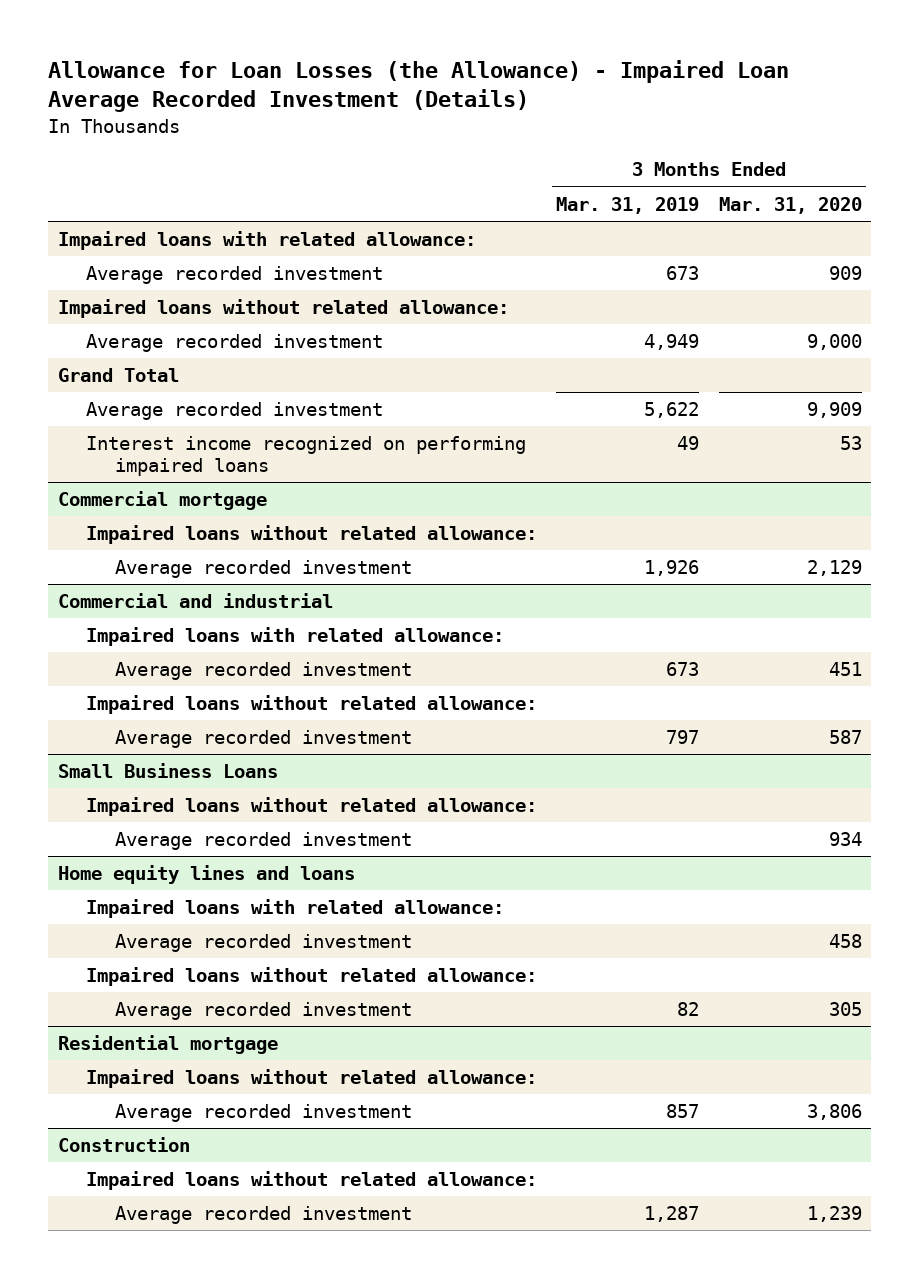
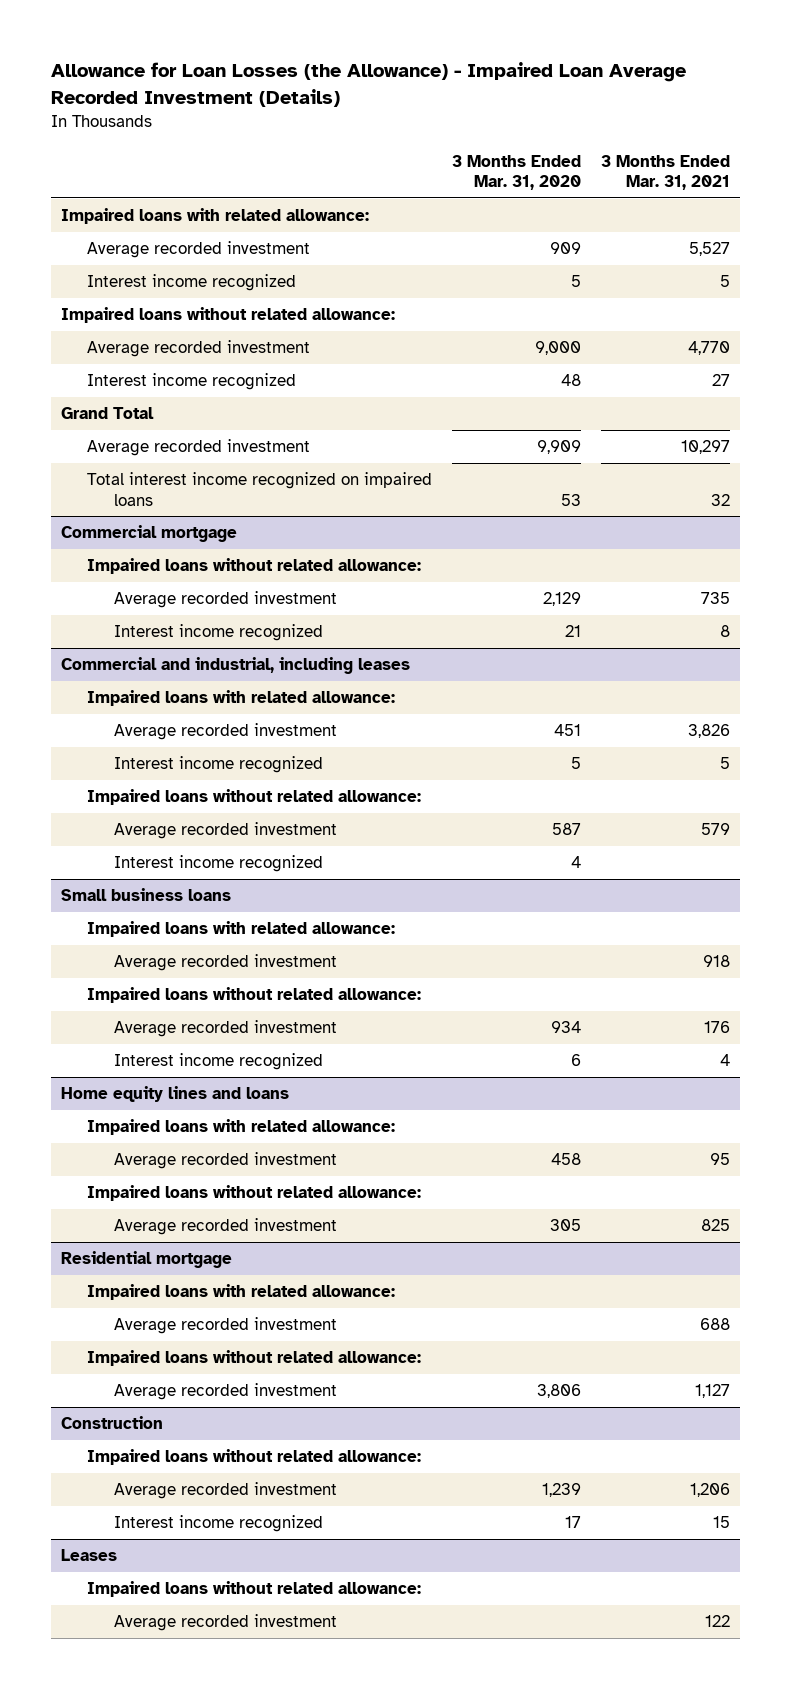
[556,196,700,214] Mar. 31, 2019 -> none
none -> [600,154,730,191] 3 Months Ended Mar. 31, 2021
none -> [87,274,297,292] Interest income recognized
none -> [87,373,297,391] Interest income recognized
[86,436,527,477] Interest income recognized on performing impaired loans -> [87,472,433,506] Total interest income recognized on impaired loans
none -> [114,624,324,642] Interest income recognized
[57,593,333,609] Commercial and industrial -> [60,657,410,675] Commercial and industrial, including leases
none -> [114,756,324,774] Interest income recognized
none -> [114,855,324,873] Interest income recognized
[57,763,278,779] Small Business Loans -> [60,888,231,902] Small business loans
none -> [87,921,396,938] Impaired loans with related allowance:
none -> [114,954,338,972] Average recorded investment
none -> [114,1053,324,1071] Interest income recognized
none -> [87,1284,396,1301] Impaired loans with related allowance:
none -> [114,1317,338,1335] Average recorded investment
none -> [114,1515,324,1533] Interest income recognized
none -> [60,1549,117,1562] Leases
none -> [87,1581,422,1598] Impaired loans without related allowance:
none -> [114,1614,338,1632] Average recorded investment

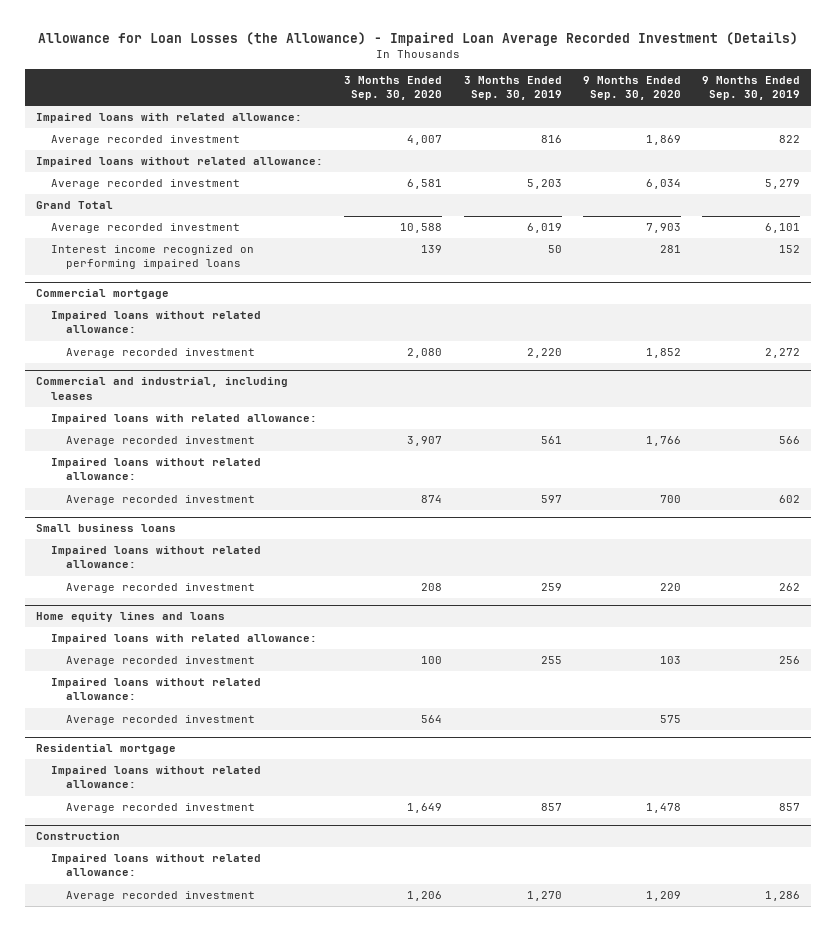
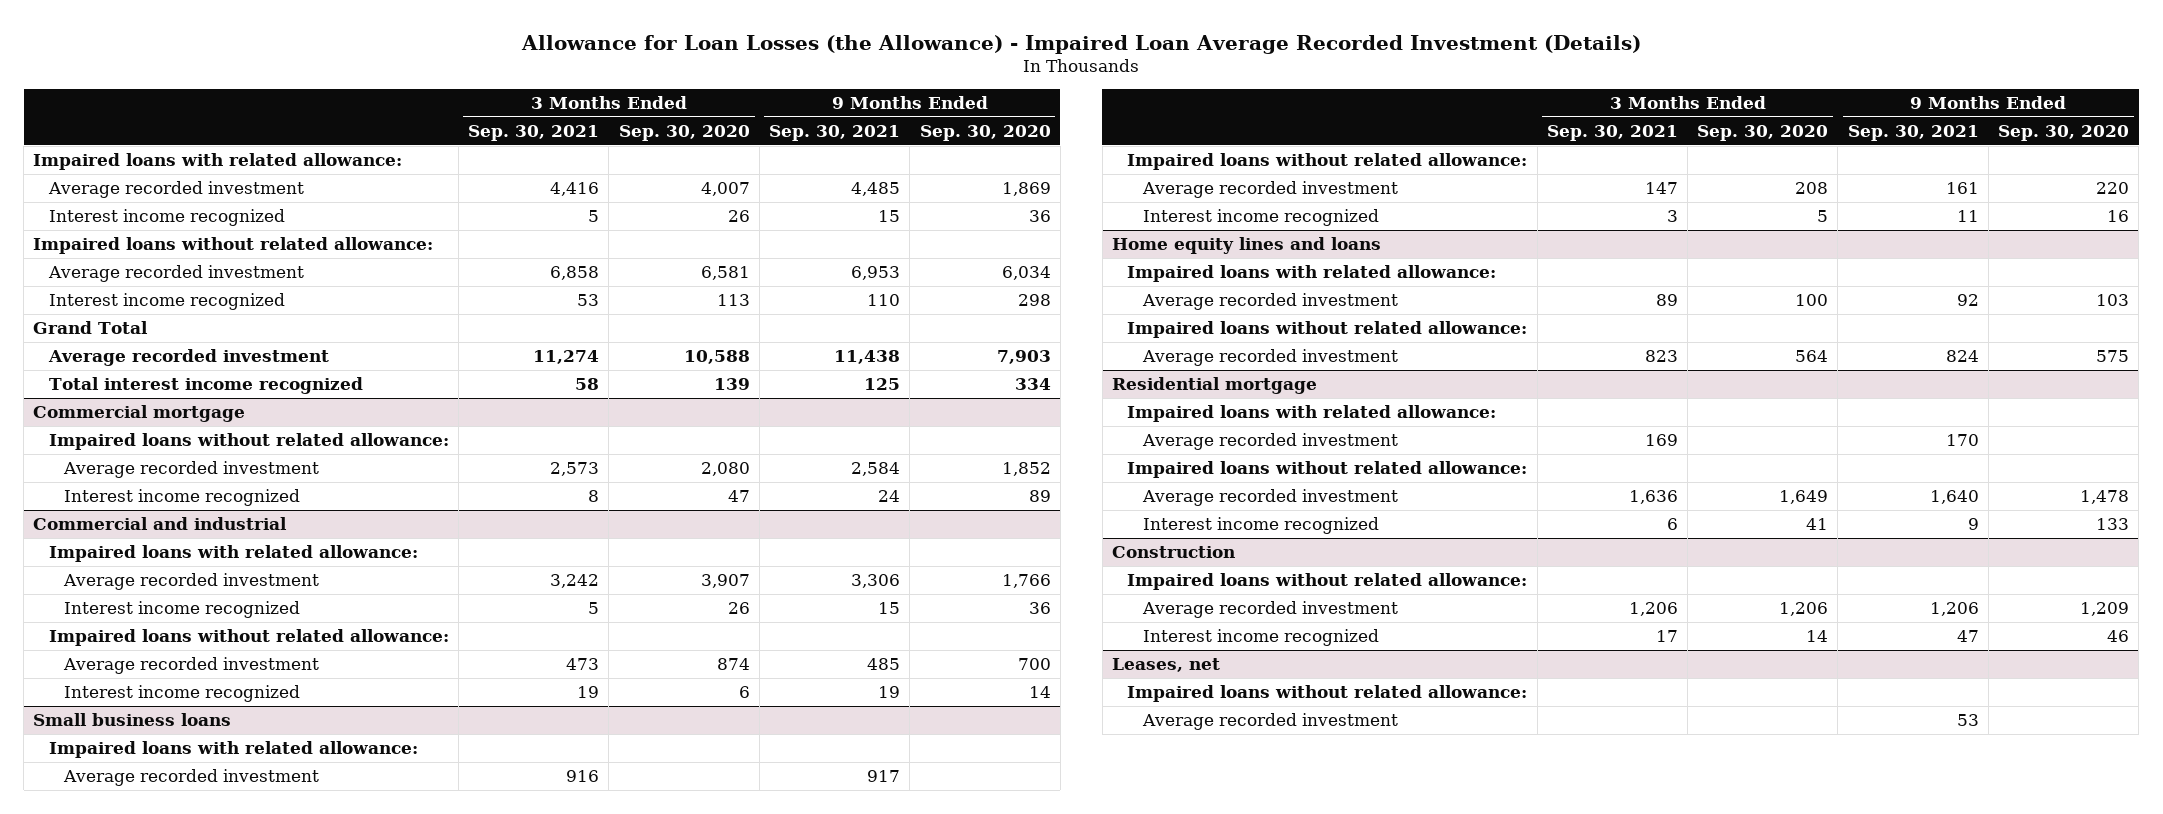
[463,76,562,101] 3 Months Ended Sep. 30, 2019 -> none
[702,76,801,101] 9 Months Ended Sep. 30, 2019 -> none
none -> [468,124,600,141] Sep. 30, 2021
none -> [769,124,901,141] Sep. 30, 2021
none -> [48,209,285,227] Interest income recognized
none -> [48,293,285,311] Interest income recognized
[50,245,254,270] Interest income recognized on performing impaired loans -> [48,377,363,395] Total interest income recognized
[660,245,682,254] 281 -> [1014,378,1051,391] 334
none -> [64,489,301,507] Interest income recognized
[36,377,289,400] Commercial and industrial, including leases -> [33,517,288,531] Commercial and industrial
none -> [64,601,301,619] Interest income recognized
none -> [64,685,301,703] Interest income recognized
none -> [48,741,418,759] Impaired loans with related allowance:
none -> [63,769,320,787] Average recorded investment
none -> [1142,209,1379,227] Interest income recognized
none -> [1127,405,1497,423] Impaired loans with related allowance:
none -> [1141,433,1398,451] Average recorded investment
none -> [1142,517,1379,535] Interest income recognized
none -> [1142,629,1379,647] Interest income recognized
none -> [1111,658,1220,673] Leases, net
none -> [1127,685,1528,703] Impaired loans without related allowance:
none -> [1141,713,1398,731] Average recorded investment

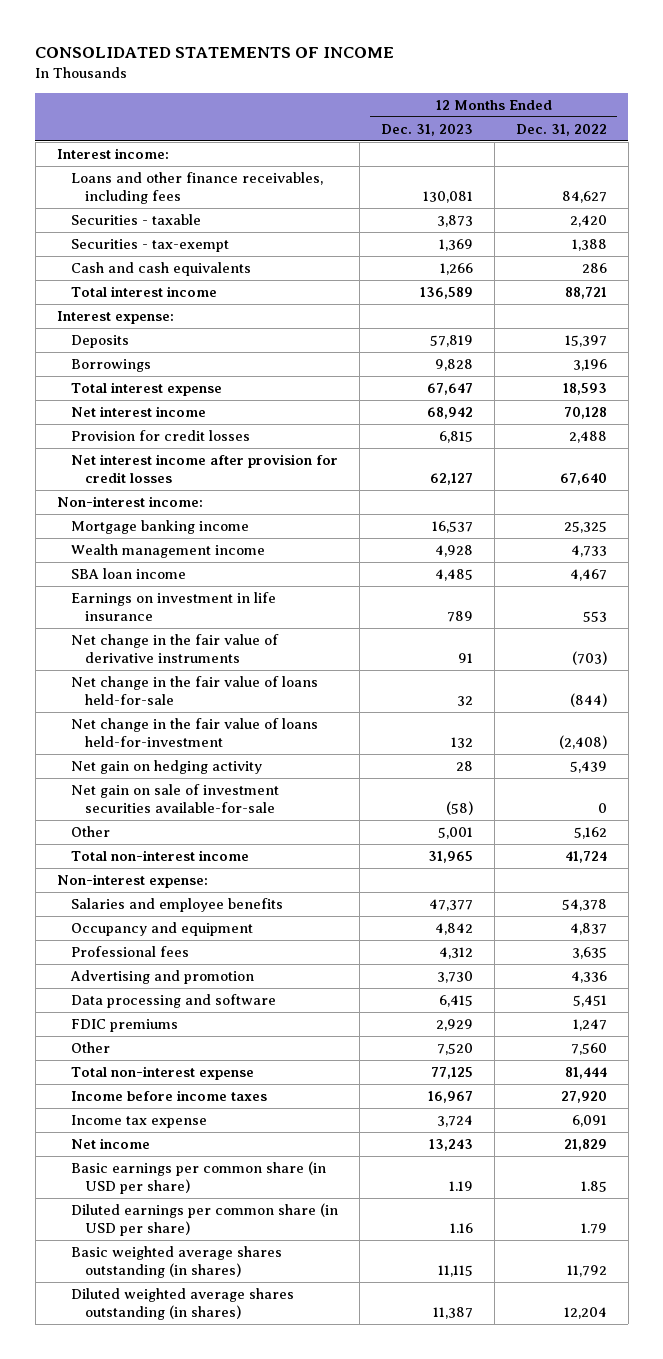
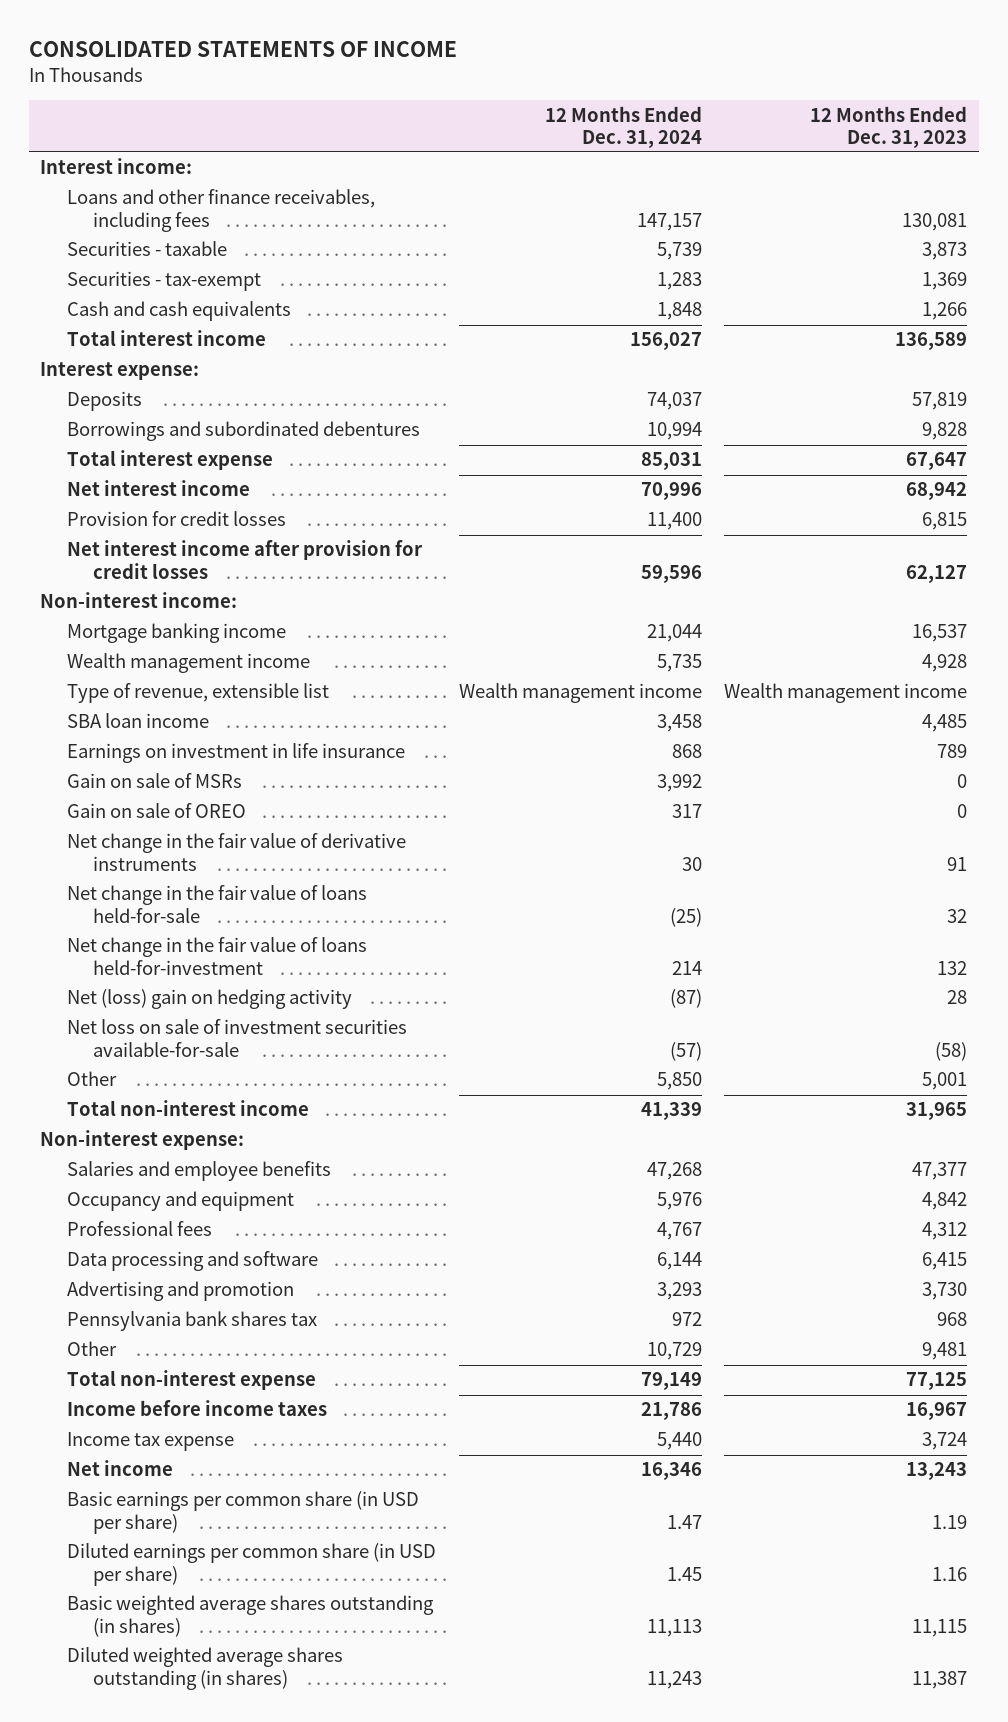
[515,124,607,137] Dec. 31, 2022 -> none
none -> [544,105,702,148] 12 Months Ended Dec. 31, 2024
[70,359,151,373] Borrowings -> [66,421,420,442] Borrowings and subordinated debentures
none -> [66,683,329,704] Type of revenue, extensible list
none -> [66,773,242,789] Gain on sale of MSRs
none -> [66,803,246,819] Gain on sale of OREO
[70,760,262,775] Net gain on hedging activity -> [66,989,352,1010] Net (loss) gain on hedging activity
[70,784,279,813] Net gain on sale of investment securities available-for-sale -> [66,1019,407,1057] Net loss on sale of investment securities available-for-sale
[70,1019,178,1033] FDIC premiums -> none
[69,970,254,985] Advertising and promotion -> [66,1281,294,1302] Advertising and promotion
none -> [66,1311,317,1332] Pennsylvania bank shares tax
[436,1043,473,1056] 7,520 -> [922,1342,968,1361] 9,481

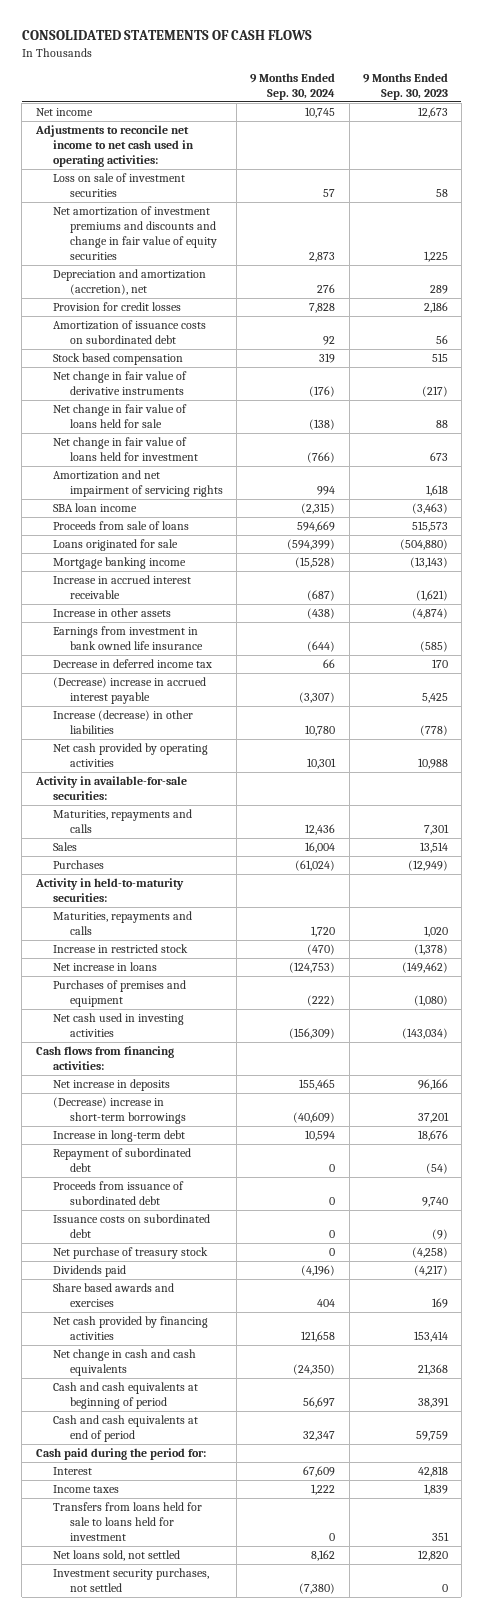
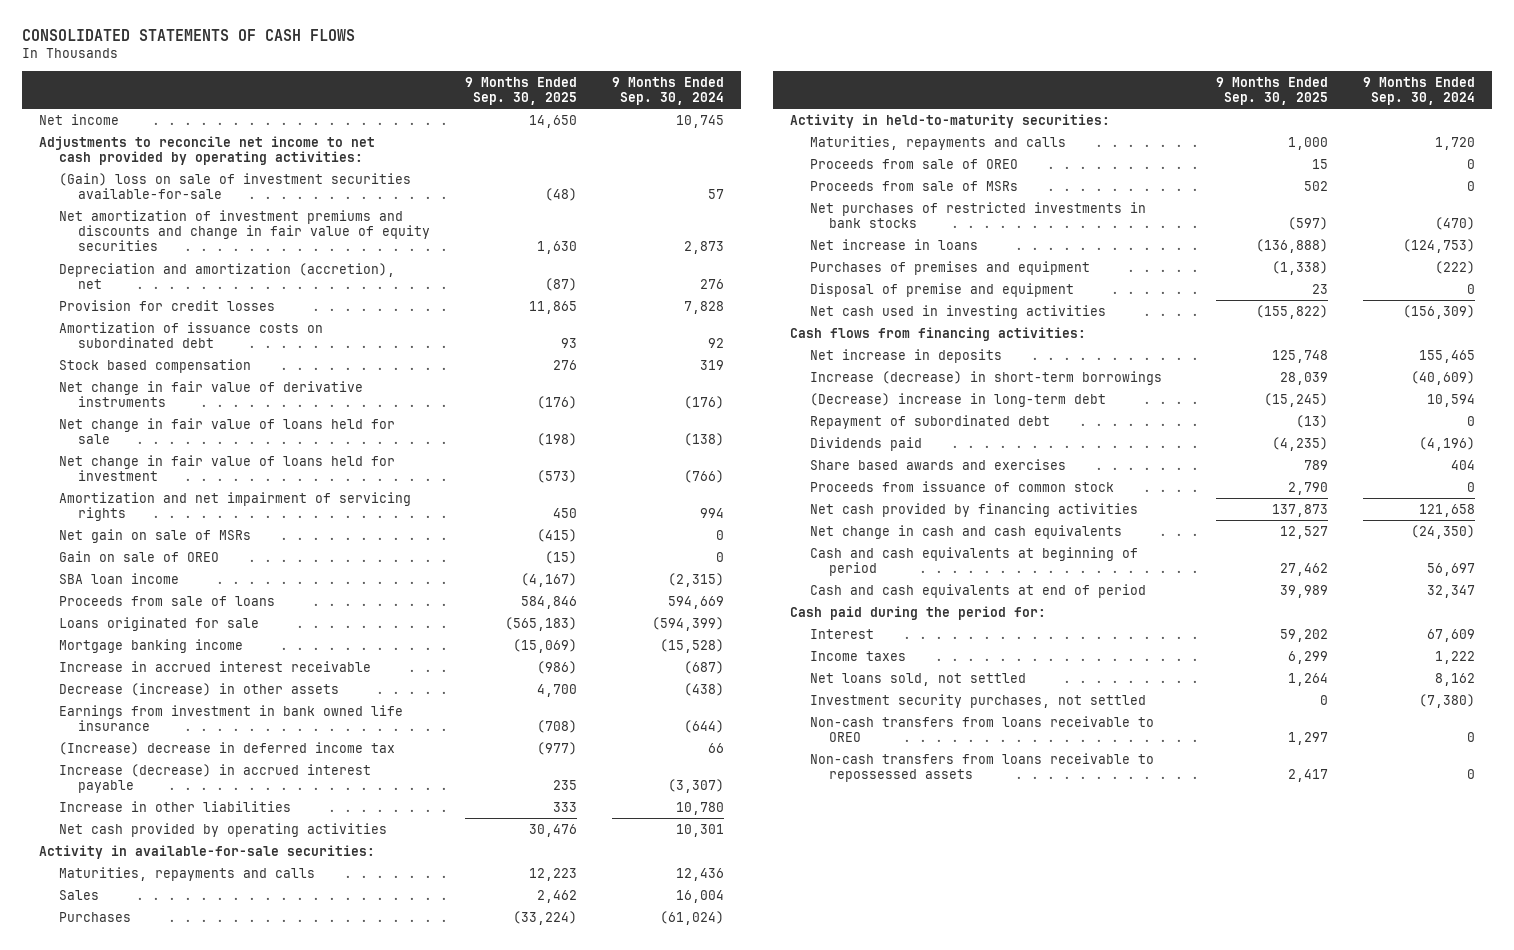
[362,72,448,100] 9 Months Ended Sep. 30, 2023 -> none
none -> [465,76,578,105] 9 Months Ended Sep. 30, 2025
[34,125,194,168] Adjustments to reconcile net income to net cash used in operating activities: -> [39,135,376,165] Adjustments to reconcile net income to net cash provided by operating activities:
[52,173,185,198] Loss on sale of investment securities -> [58,172,411,199] (Gain) loss on sale of investment securities available-for-sale
none -> [58,528,251,543] Net gain on sale of MSRs
none -> [58,550,219,562] Gain on sale of OREO
[52,608,171,618] Increase in other assets -> [58,682,339,696] Decrease (increase) in other assets
[52,659,212,669] Decrease in deferred income tax -> [58,741,395,755] (Increase) decrease in deferred income tax
[52,677,206,705] (Decrease) increase in accrued interest payable -> [58,763,371,793] Increase (decrease) in accrued interest payable
[52,710,193,735] Increase (decrease) in other liabilities -> [58,800,291,812] Increase in other liabilities
none -> [809,158,1018,169] Proceeds from sale of OREO
none -> [809,180,1018,191] Proceeds from sale of MSRs
[52,944,188,954] Increase in restricted stock -> [809,201,1146,228] Net purchases of restricted investments in bank stocks
none -> [809,282,1074,297] Disposal of premise and equipment
[52,1097,187,1125] (Decrease) increase in short-term borrowings -> [809,370,1162,385] Increase (decrease) in short-term borrowings
[52,1130,185,1143] Increase in long-term debt -> [809,392,1106,407] (Decrease) increase in long-term debt
[52,1181,184,1206] Proceeds from issuance of subordinated debt -> none
[52,1214,210,1239] Issuance costs on subordinated debt -> none
[52,1247,208,1260] Net purchase of treasury stock -> none
none -> [809,480,1114,492] Proceeds from issuance of common stock
[52,1502,202,1542] Transfers from loans held for sale to loans held for investment -> none
none -> [809,715,1154,742] Non-cash transfers from loans receivable to OREO
none -> [809,752,1154,782] Non-cash transfers from loans receivable to repossessed assets

